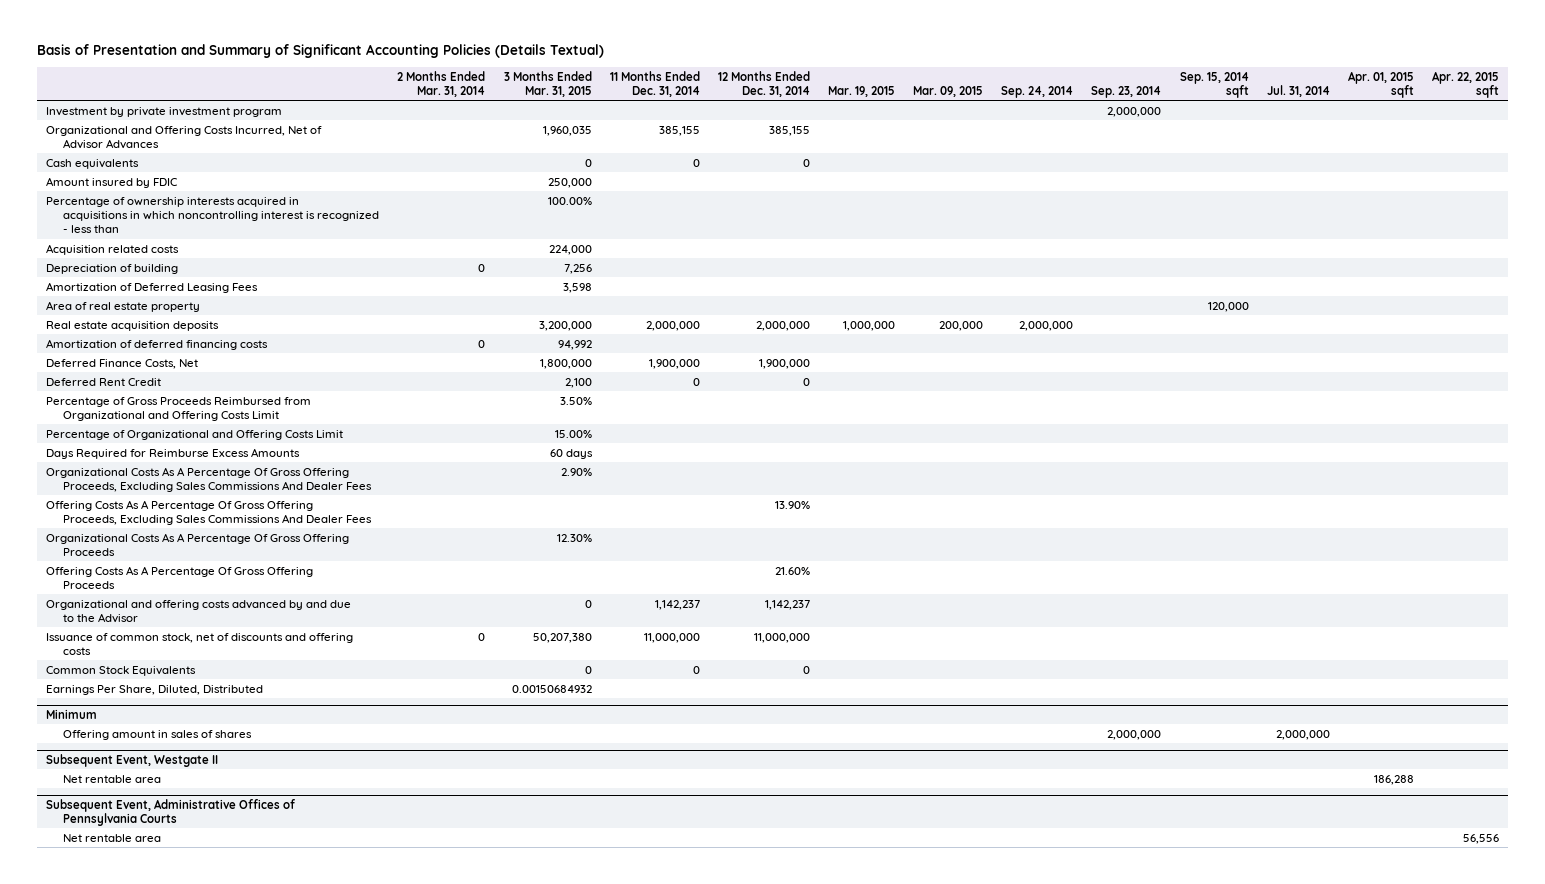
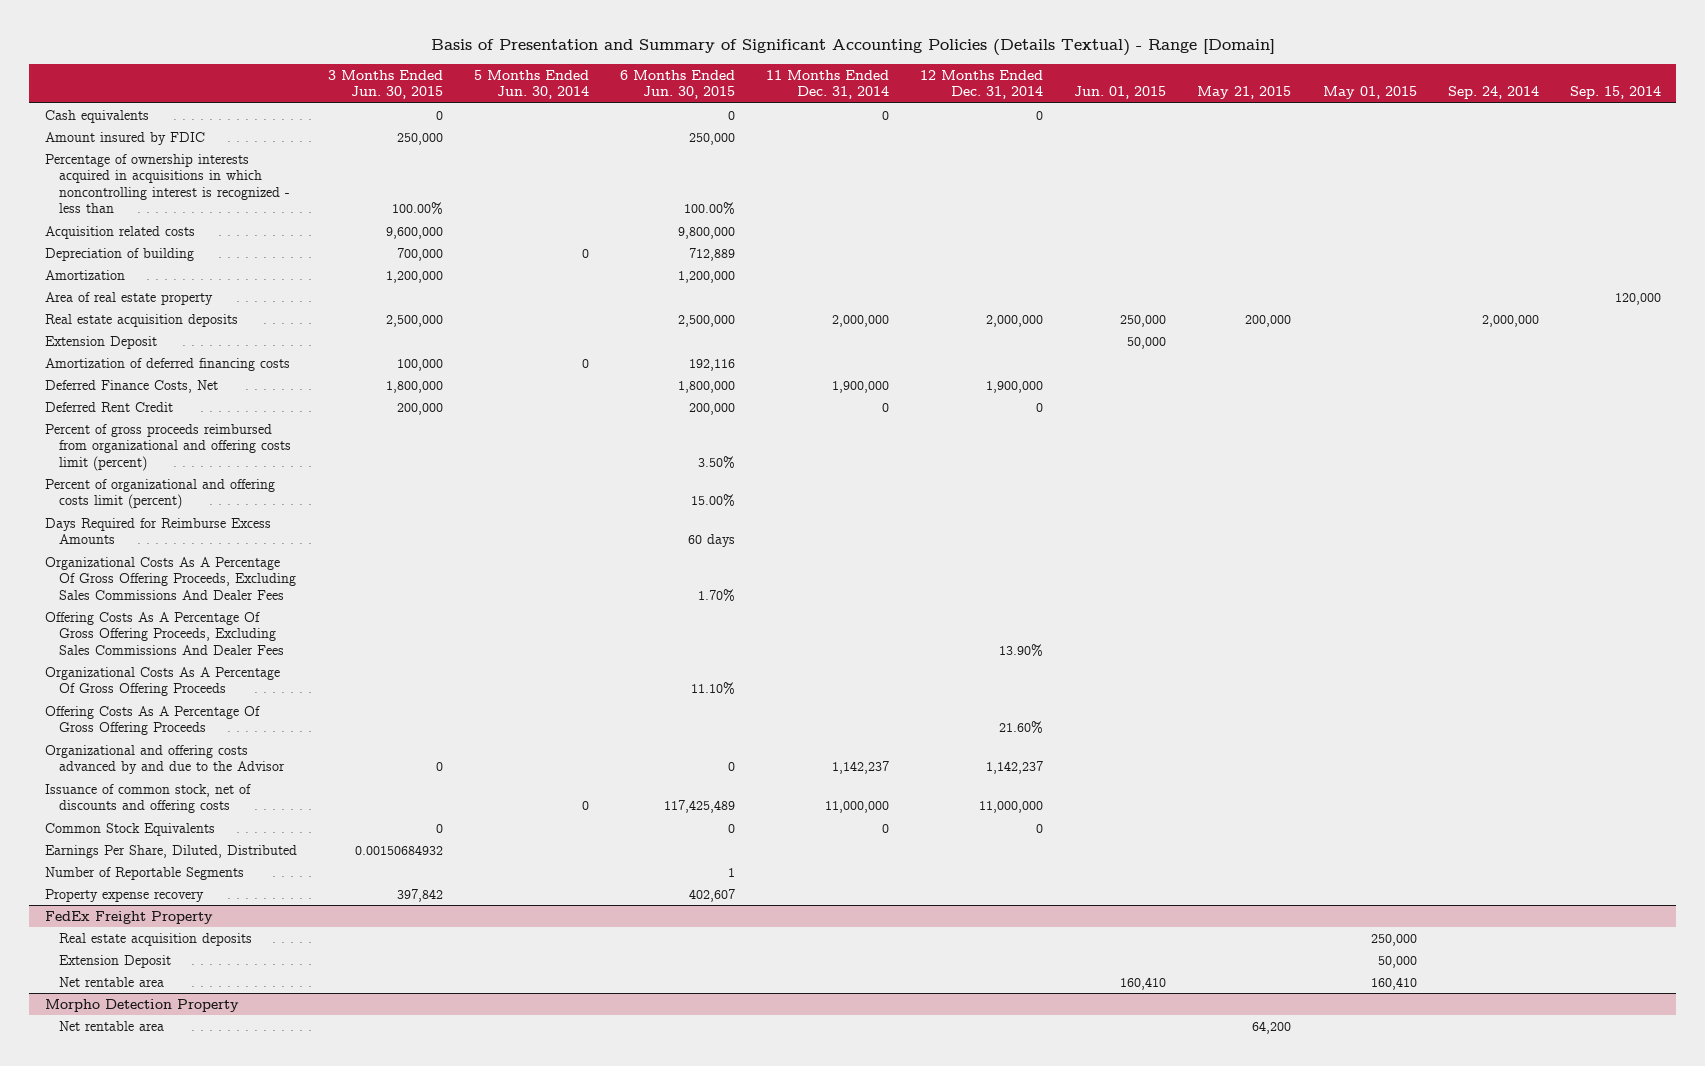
[37,44,605,59] Basis of Presentation and Summary of Significant Accounting Policies (Details Textual) -> [430,39,1275,57] Basis of Presentation and Summary of Significant Accounting Policies (Details Textual) - Range [Domain]
[397,70,486,98] 2 Months Ended Mar. 31, 2014 -> none
[503,70,592,98] 3 Months Ended Mar. 31, 2015 -> none
[827,86,895,98] Mar. 19, 2015 -> none
[913,86,984,98] Mar. 09, 2015 -> none
[1091,86,1162,99] Sep. 23, 2014 -> none
[1179,71,1249,99] Sep. 15, 2014 sqft -> none
[1266,85,1330,98] Jul. 31, 2014 -> none
[1347,70,1414,99] Apr. 01, 2015 sqft -> none
[1431,70,1499,99] Apr. 22, 2015 sqft -> none
none -> [327,69,443,100] 3 Months Ended Jun. 30, 2015
none -> [473,69,589,100] 5 Months Ended Jun. 30, 2014
none -> [620,69,736,100] 6 Months Ended Jun. 30, 2015
none -> [1074,86,1167,100] Jun. 01, 2015
none -> [1197,86,1292,100] May 21, 2015
none -> [1322,86,1417,100] May 01, 2015
none -> [1569,86,1661,100] Sep. 15, 2014
[46,106,283,117] Investment by private investment program -> none
[46,125,323,149] Organizational and Offering Costs Incurred, Net of Advisor Advances -> none
[46,281,259,293] Amortization of Deferred Leasing Fees -> none
none -> [44,269,125,280] Amortization
none -> [44,335,157,349] Extension Deposit
[46,396,312,421] Percentage of Gross Proceeds Reimbursed from Organizational and Offering Costs Limit -> [44,423,291,471] Percent of gross proceeds reimbursed from organizational and offering costs limit (percent)
[46,429,344,440] Percentage of Organizational and Offering Costs Limit -> [44,478,275,510] Percent of organizational and offering costs limit (percent)
[46,708,98,719] Minimum -> none
[63,729,253,740] Offering amount in sales of shares -> none
[46,753,219,767] Subsequent Event, Westgate II -> none
[63,774,162,783] Net rentable area -> none
[46,798,296,827] Subsequent Event, Administrative Offices of Pennsylvania Courts -> none
[63,833,162,842] Net rentable area -> none
none -> [44,866,244,880] Number of Reportable Segments
none -> [44,888,204,902] Property expense recovery
none -> [44,910,213,924] FedEx Freight Property
none -> [58,932,252,946] Real estate acquisition deposits
none -> [58,954,171,968] Extension Deposit
none -> [58,976,164,987] Net rentable area
none -> [44,998,239,1012] Morpho Detection Property
none -> [58,1020,164,1031] Net rentable area

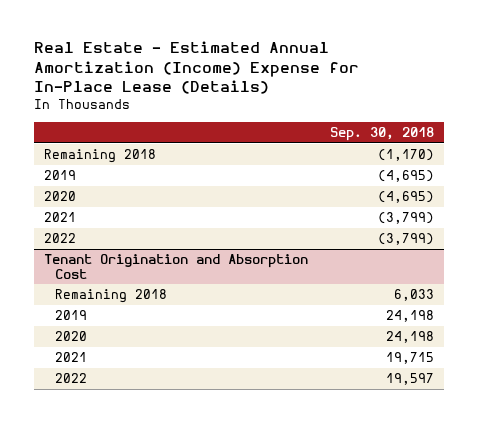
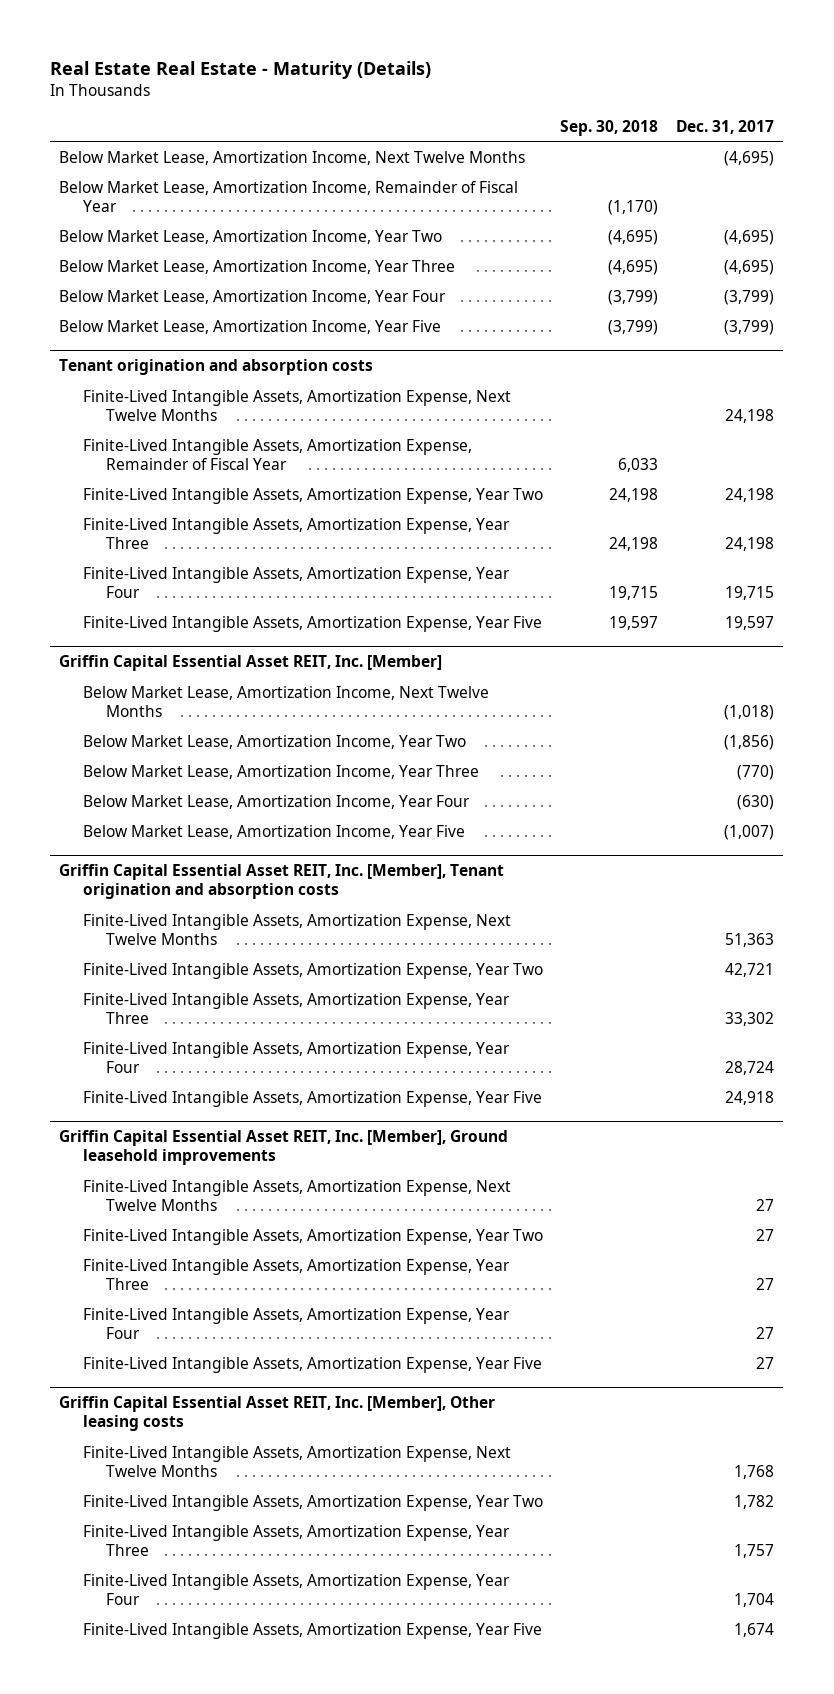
[33,41,359,95] Real Estate - Estimated Annual Amortization (Income) Expense for In-Place Lease (Details) -> [50,60,432,79] Real Estate Real Estate - Maturity (Details)
none -> [676,119,775,134] Dec. 31, 2017
none -> [59,150,526,165] Below Market Lease, Amortization Income, Next Twelve Months
[44,149,157,164] Remaining 2018 -> [59,180,519,212] Below Market Lease, Amortization Income, Remainder of Fiscal Year
[44,170,77,181] 2019 -> [59,229,443,244] Below Market Lease, Amortization Income, Year Two
[44,191,77,202] 2020 -> [59,259,456,274] Below Market Lease, Amortization Income, Year Three
[44,212,77,223] 2021 -> [59,289,447,304] Below Market Lease, Amortization Income, Year Four
[44,233,77,244] 2022 -> [59,319,442,334] Below Market Lease, Amortization Income, Year Five
[44,254,309,279] Tenant Origination and Absorption Cost -> [59,359,374,376] Tenant origination and absorption costs
none -> [82,389,511,421] Finite-Lived Intangible Assets, Amortization Expense, Next Twelve Months
[55,289,168,304] Remaining 2018 -> [82,438,472,470] Finite-Lived Intangible Assets, Amortization Expense, Remainder of Fiscal Year
[55,310,88,321] 2019 -> [82,487,543,504] Finite-Lived Intangible Assets, Amortization Expense, Year Two
[55,331,88,342] 2020 -> [82,517,510,549] Finite-Lived Intangible Assets, Amortization Expense, Year Three
[55,352,88,363] 2021 -> [82,566,510,598] Finite-Lived Intangible Assets, Amortization Expense, Year Four
[55,373,88,384] 2022 -> [82,615,542,632] Finite-Lived Intangible Assets, Amortization Expense, Year Five
none -> [59,655,443,672] Griffin Capital Essential Asset REIT, Inc. [Member]
none -> [82,685,489,717] Below Market Lease, Amortization Income, Next Twelve Months
none -> [82,734,466,749] Below Market Lease, Amortization Income, Year Two
none -> [82,764,479,779] Below Market Lease, Amortization Income, Year Three
none -> [82,794,470,809] Below Market Lease, Amortization Income, Year Four
none -> [82,824,465,839] Below Market Lease, Amortization Income, Year Five
none -> [59,864,505,899] Griffin Capital Essential Asset REIT, Inc. [Member], Tenant origination and absorption costs
none -> [82,913,511,945] Finite-Lived Intangible Assets, Amortization Expense, Next Twelve Months
none -> [82,962,543,979] Finite-Lived Intangible Assets, Amortization Expense, Year Two
none -> [82,992,510,1024] Finite-Lived Intangible Assets, Amortization Expense, Year Three
none -> [82,1041,510,1073] Finite-Lived Intangible Assets, Amortization Expense, Year Four
none -> [82,1090,542,1107] Finite-Lived Intangible Assets, Amortization Expense, Year Five
none -> [59,1130,509,1165] Griffin Capital Essential Asset REIT, Inc. [Member], Ground leasehold improvements
none -> [82,1179,511,1211] Finite-Lived Intangible Assets, Amortization Expense, Next Twelve Months
none -> [82,1228,543,1245] Finite-Lived Intangible Assets, Amortization Expense, Year Two
none -> [82,1258,510,1290] Finite-Lived Intangible Assets, Amortization Expense, Year Three
none -> [82,1307,510,1339] Finite-Lived Intangible Assets, Amortization Expense, Year Four
none -> [82,1356,542,1373] Finite-Lived Intangible Assets, Amortization Expense, Year Five
none -> [59,1396,496,1431] Griffin Capital Essential Asset REIT, Inc. [Member], Other leasing costs
none -> [82,1445,511,1477] Finite-Lived Intangible Assets, Amortization Expense, Next Twelve Months
none -> [82,1494,543,1511] Finite-Lived Intangible Assets, Amortization Expense, Year Two
none -> [82,1524,510,1556] Finite-Lived Intangible Assets, Amortization Expense, Year Three
none -> [82,1573,510,1605] Finite-Lived Intangible Assets, Amortization Expense, Year Four
none -> [82,1622,542,1639] Finite-Lived Intangible Assets, Amortization Expense, Year Five

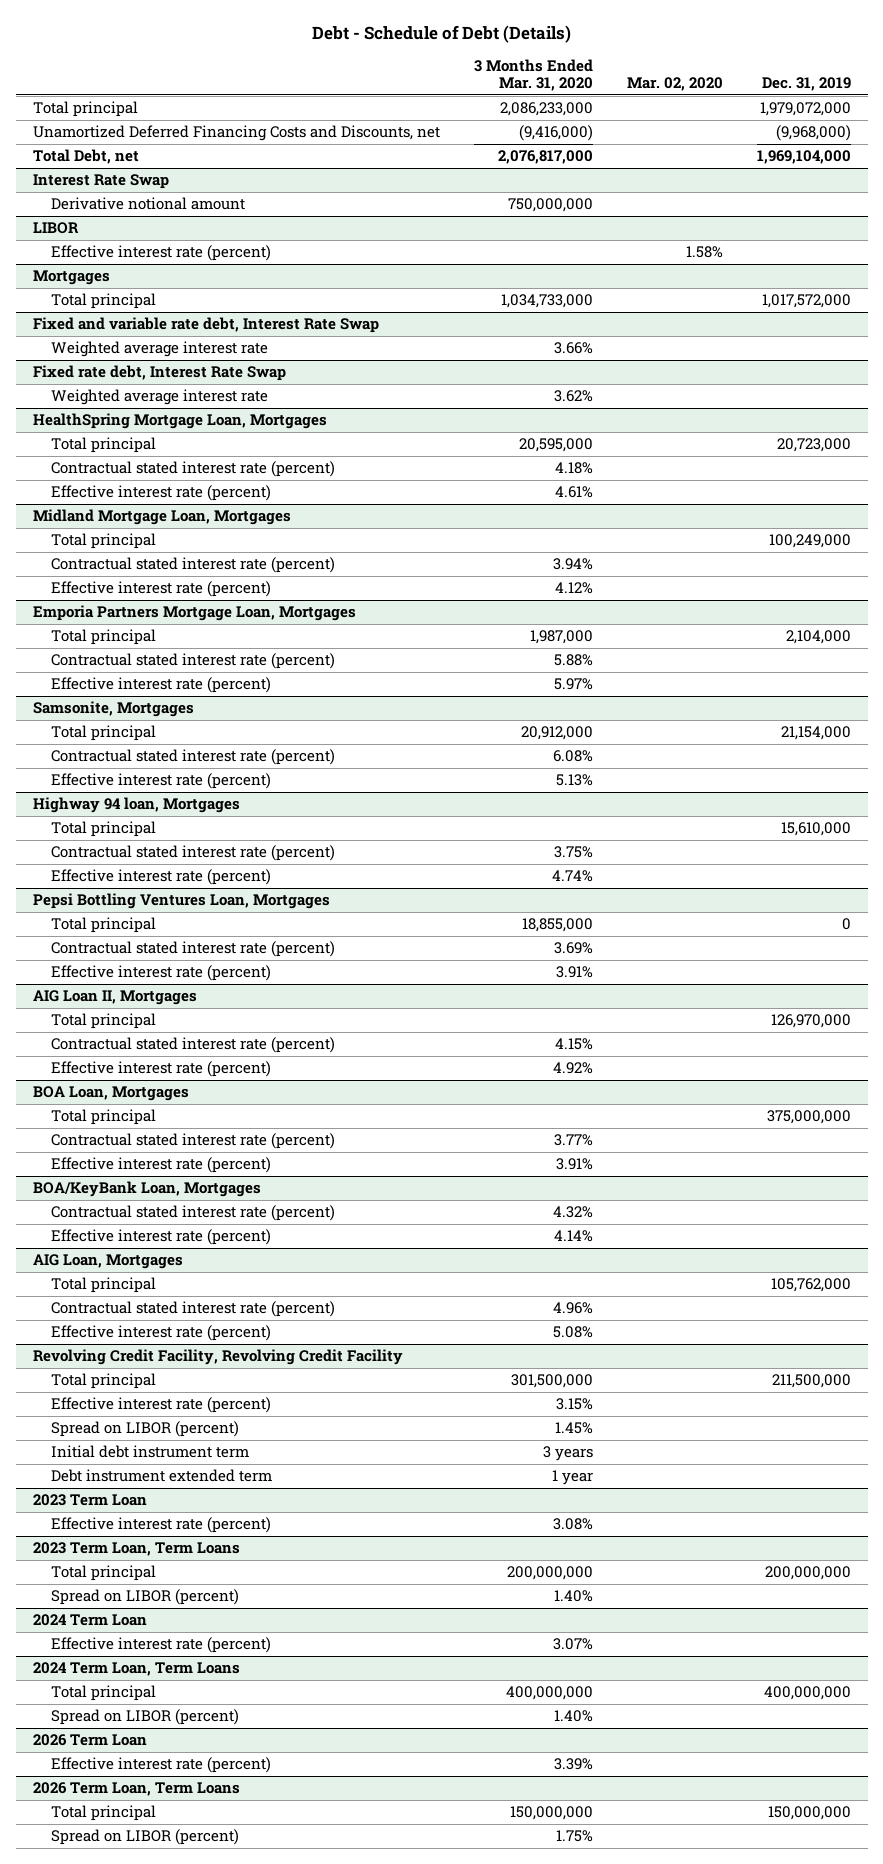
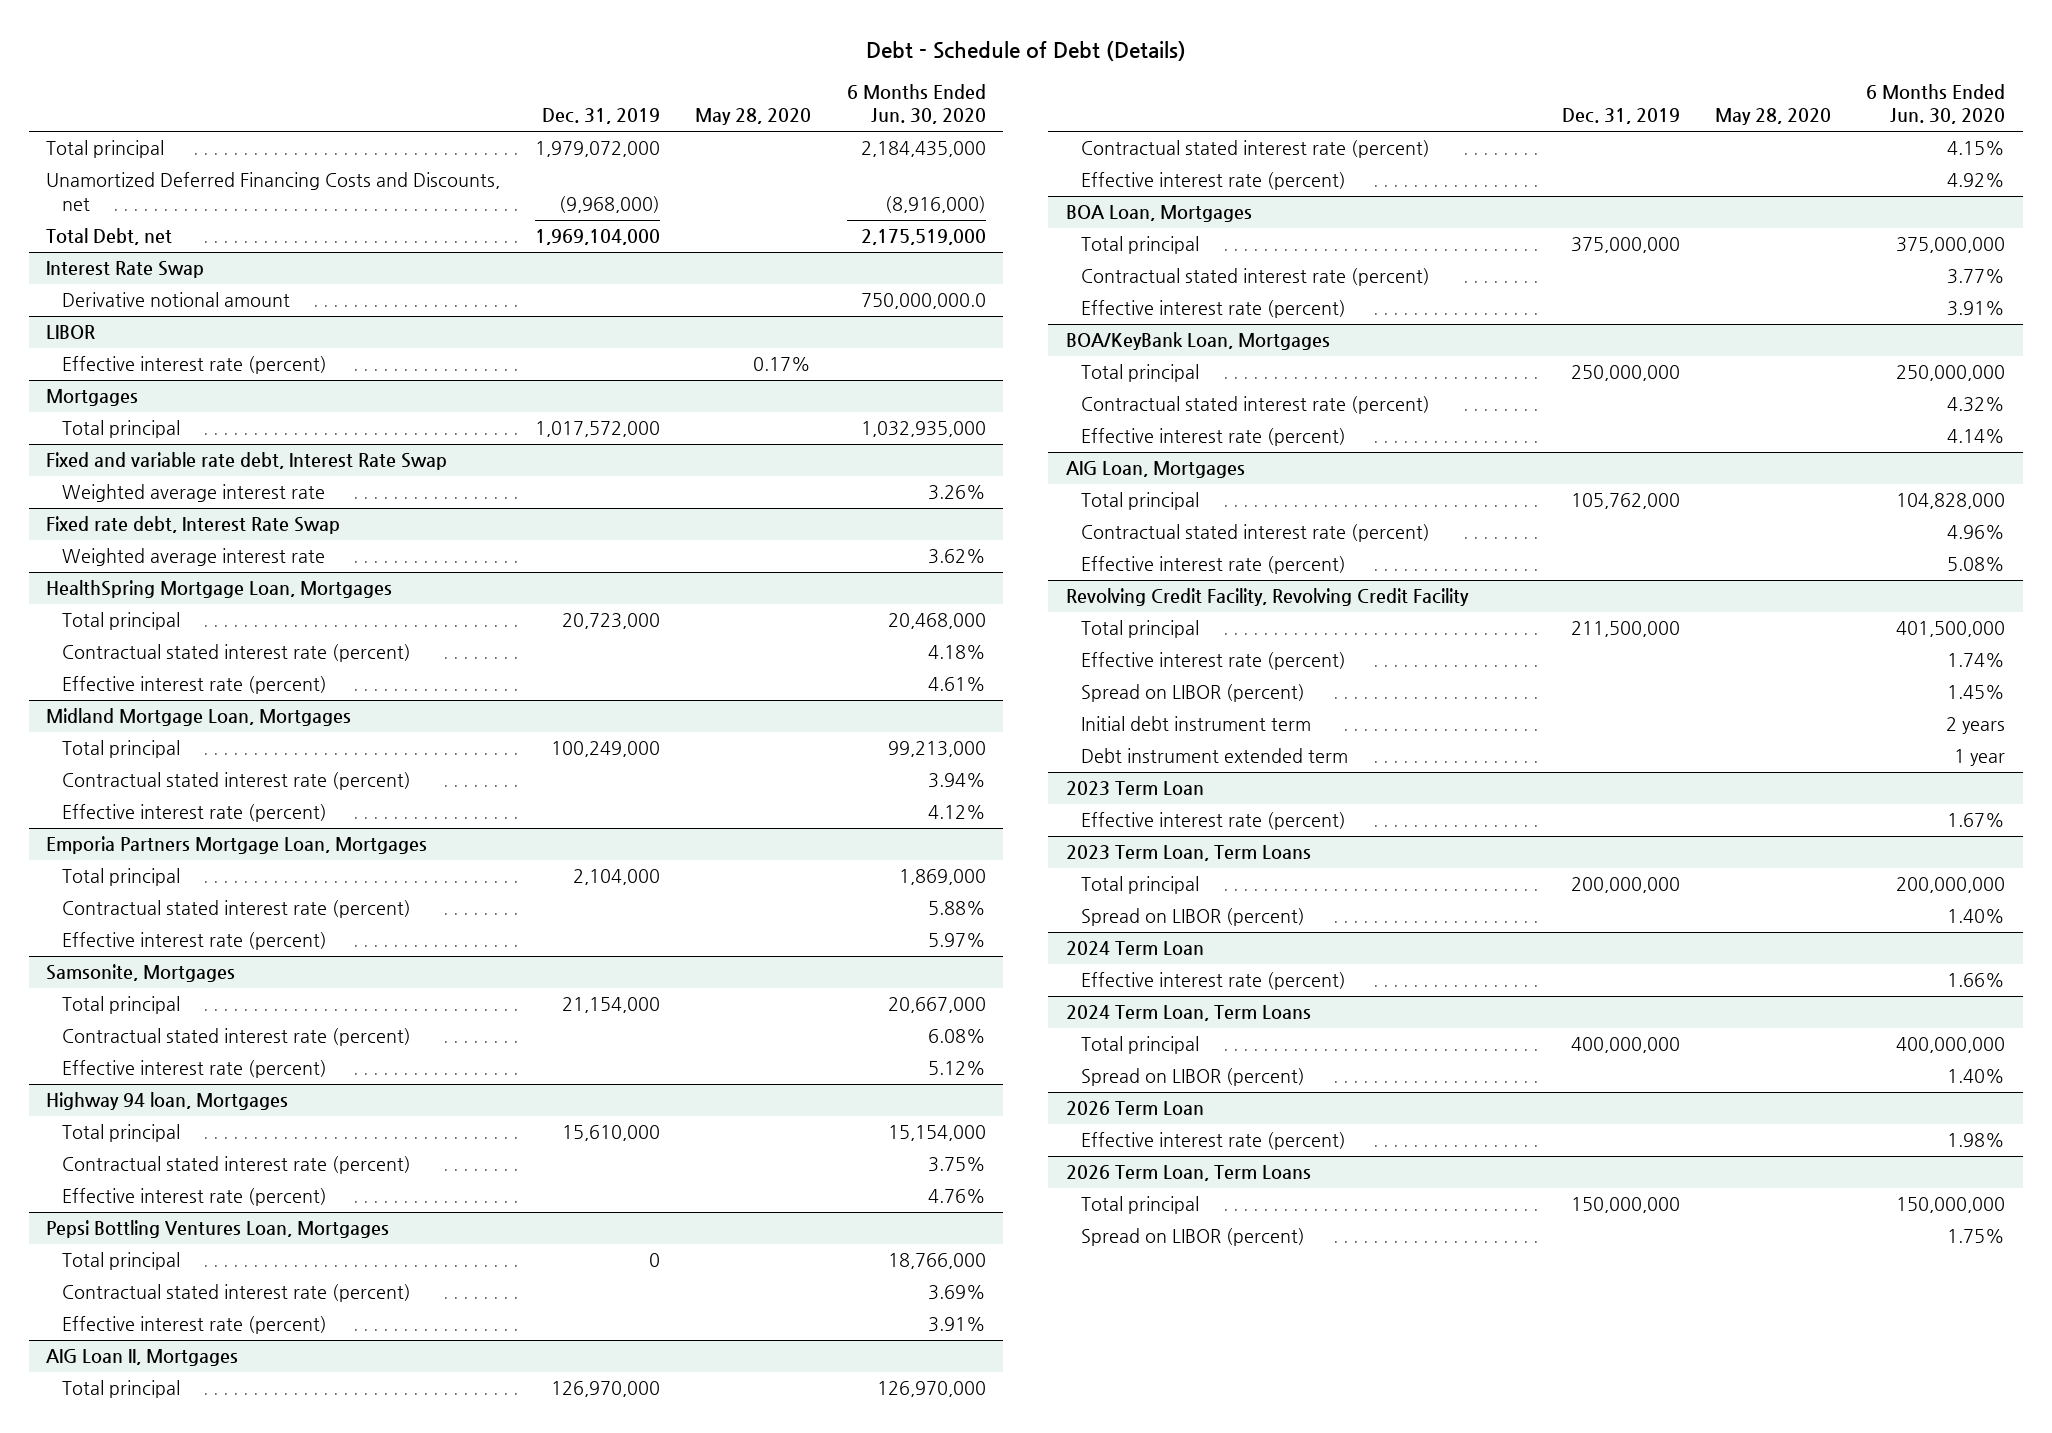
[473,58,593,92] 3 Months Ended Mar. 31, 2020 -> none
[626,77,723,92] Mar. 02, 2020 -> none
none -> [695,108,812,126] May 28, 2020
none -> [846,83,986,125] 6 Months Ended Jun. 30, 2020
none -> [1081,364,1200,383] Total principal

